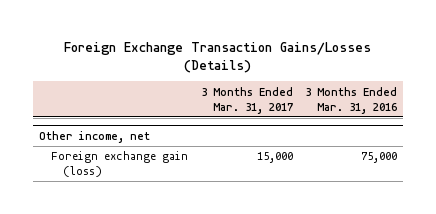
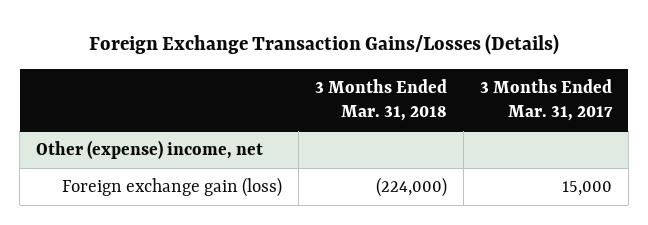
[304,86,397,114] 3 Months Ended Mar. 31, 2016 -> none
none -> [314,78,447,122] 3 Months Ended Mar. 31, 2018
[39,130,151,143] Other income, net -> [36,139,264,159] Other (expense) income, net

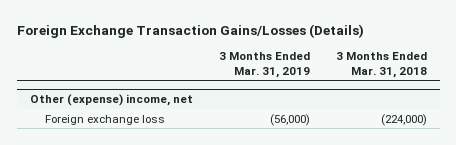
[479,78,613,122] 3 Months Ended Mar. 31, 2017 -> none
none -> [218,52,310,79] 3 Months Ended Mar. 31, 2019
[61,176,282,197] Foreign exchange gain (loss) -> [45,114,166,125] Foreign exchange loss

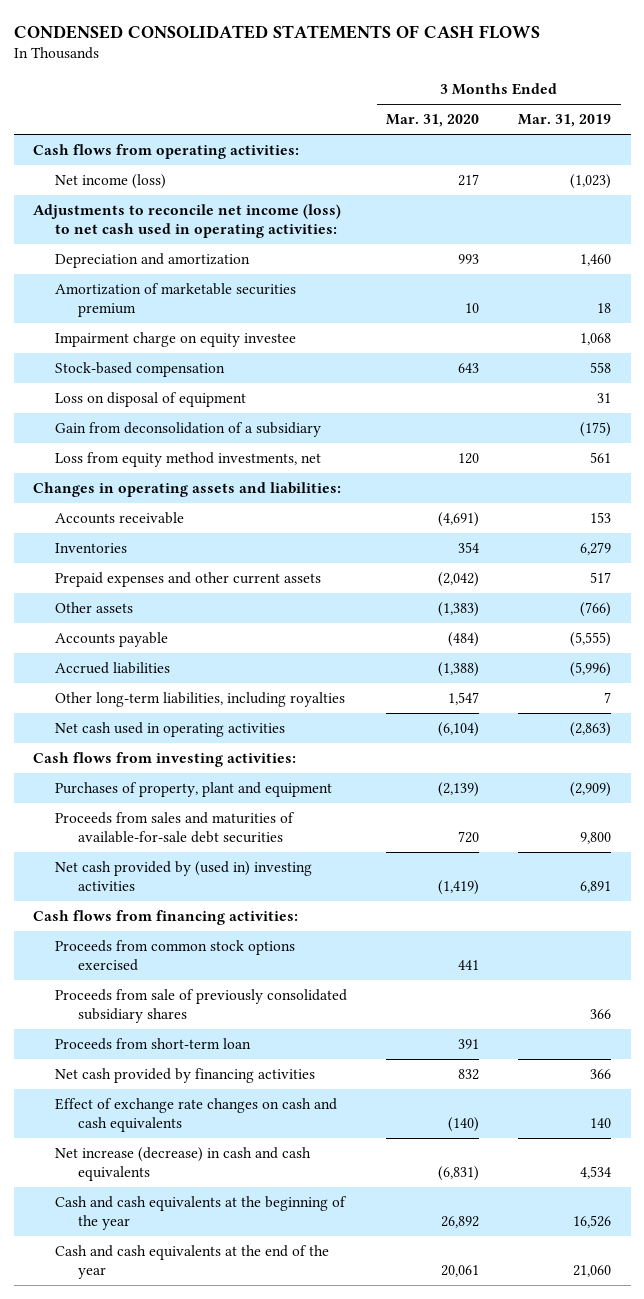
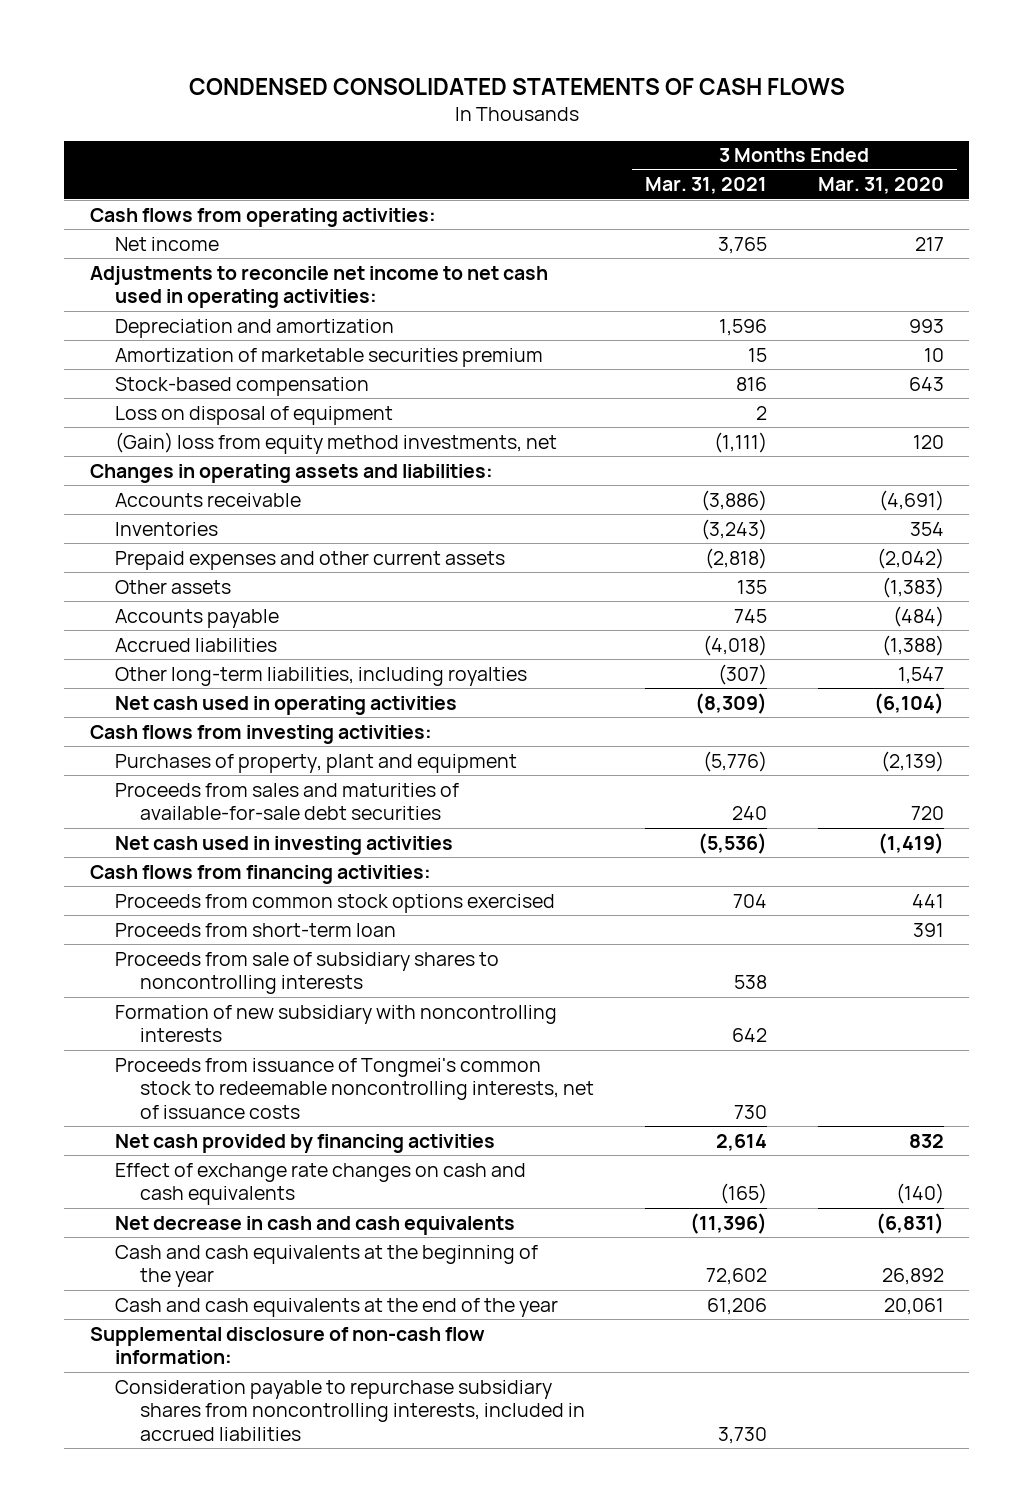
[518,114,612,128] Mar. 31, 2019 -> none
none -> [644,177,767,195] Mar. 31, 2021
[55,174,167,190] Net income (loss) -> [114,236,219,251] Net income
[33,204,342,238] Adjustments to reconcile net income (loss) to net cash used in operating activities: -> [89,265,548,309] Adjustments to reconcile net income to net cash used in operating activities:
[55,332,297,348] Impairment charge on equity investee -> none
[55,422,322,438] Gain from deconsolidation of a subsidiary -> none
[55,452,322,468] Loss from equity method investments, net -> [114,431,557,454] (Gain) loss from equity method investments, net
[55,861,313,891] Net cash provided by (used in) investing activities -> [114,835,453,855] Net cash used in investing activities
[55,989,348,1023] Proceeds from sale of previously consolidated subsidiary shares -> none
none -> [114,951,499,995] Proceeds from sale of subsidiary shares to noncontrolling interests
none -> [114,1004,557,1043] Formation of new subsidiary with noncontrolling interests
none -> [114,1057,594,1119] Proceeds from issuance of Tongmei's common stock to redeemable noncontrolling interests, net of issuance costs
[55,1147,312,1181] Net increase (decrease) in cash and cash equivalents -> [114,1215,515,1235] Net decrease in cash and cash equivalents
none -> [89,1326,485,1365] Supplemental disclosure of non-cash flow information:
none -> [114,1379,585,1441] Consideration payable to repurchase subsidiary shares from noncontrolling interests, included in accrued liabilities

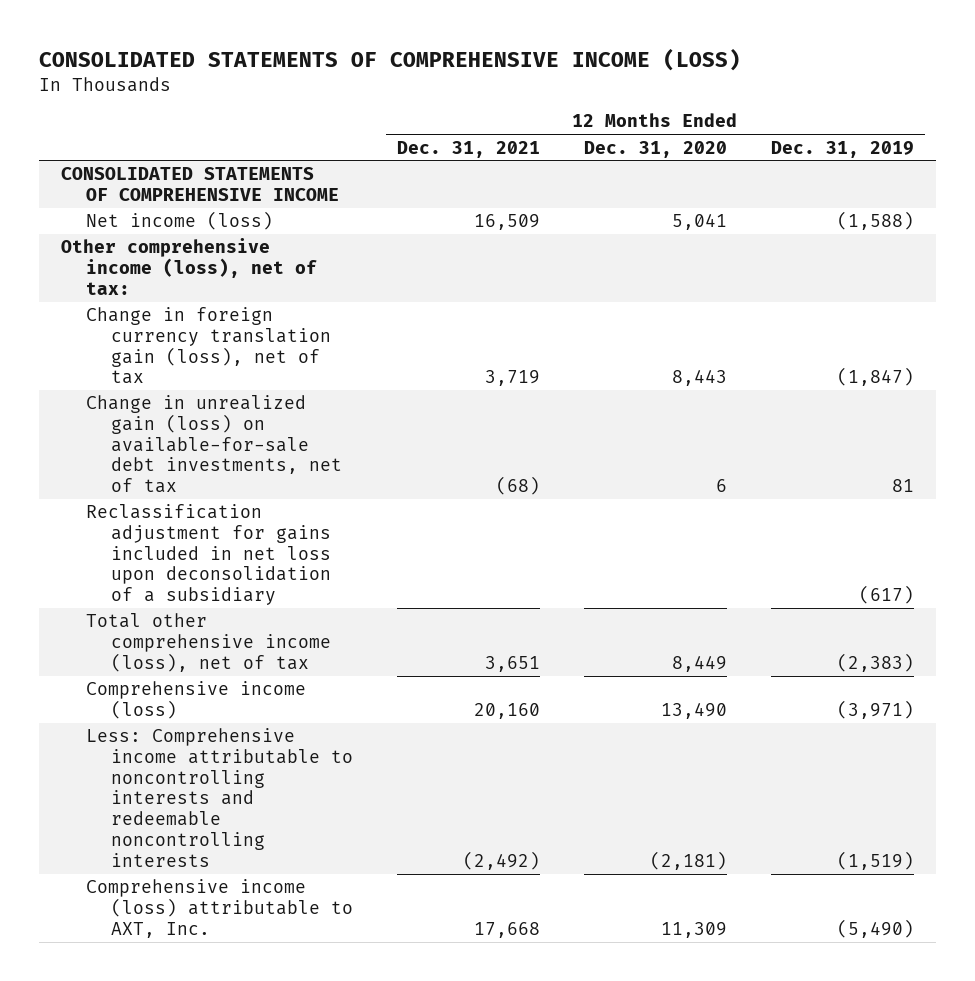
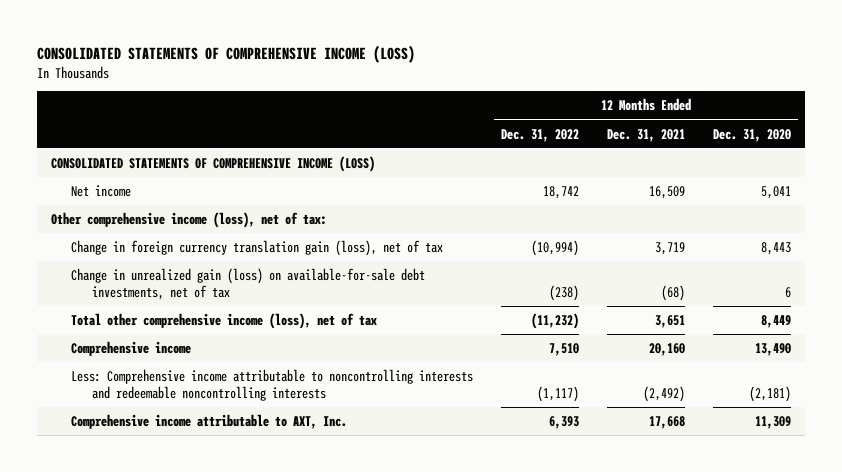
[771,140,915,158] Dec. 31, 2019 -> none
none -> [501,128,580,142] Dec. 31, 2022
[61,167,339,201] CONSOLIDATED STATEMENTS OF COMPREHENSIVE INCOME -> [50,155,375,172] CONSOLIDATED STATEMENTS OF COMPREHENSIVE INCOME (LOSS)
[85,211,273,231] Net income (loss) -> [71,184,132,197] Net income
[85,504,331,606] Reclassification adjustment for gains included in net loss upon deconsolidation of a subsidiary -> none
[85,681,306,719] Comprehensive income (loss) -> [71,340,192,356] Comprehensive income
[85,879,353,938] Comprehensive income (loss) attributable to AXT, Inc. -> [71,413,348,429] Comprehensive income attributable to AXT, Inc.

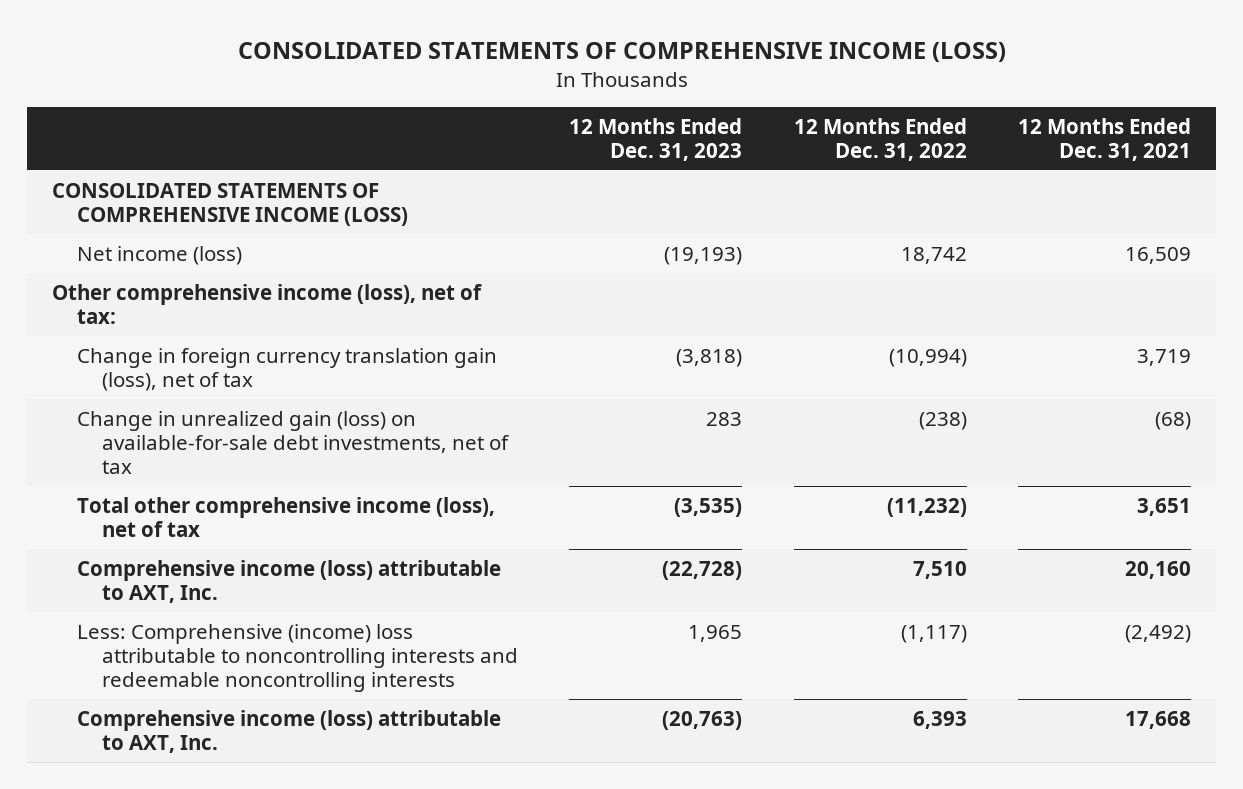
[712,128,791,142] Dec. 31, 2020 -> none
none -> [569,117,743,161] 12 Months Ended Dec. 31, 2023
[71,184,132,197] Net income -> [77,245,243,265] Net income (loss)
[71,340,192,356] Comprehensive income -> [77,559,502,603] Comprehensive income (loss) attributable to AXT, Inc.
[71,368,474,402] Less: Comprehensive income attributable to noncontrolling interests and redeemable noncontrolling interests -> [77,623,519,692] Less: Comprehensive (income) loss attributable to noncontrolling interests and redeemable noncontrolling interests
[71,413,348,429] Comprehensive income attributable to AXT, Inc. -> [77,709,502,753] Comprehensive income (loss) attributable to AXT, Inc.

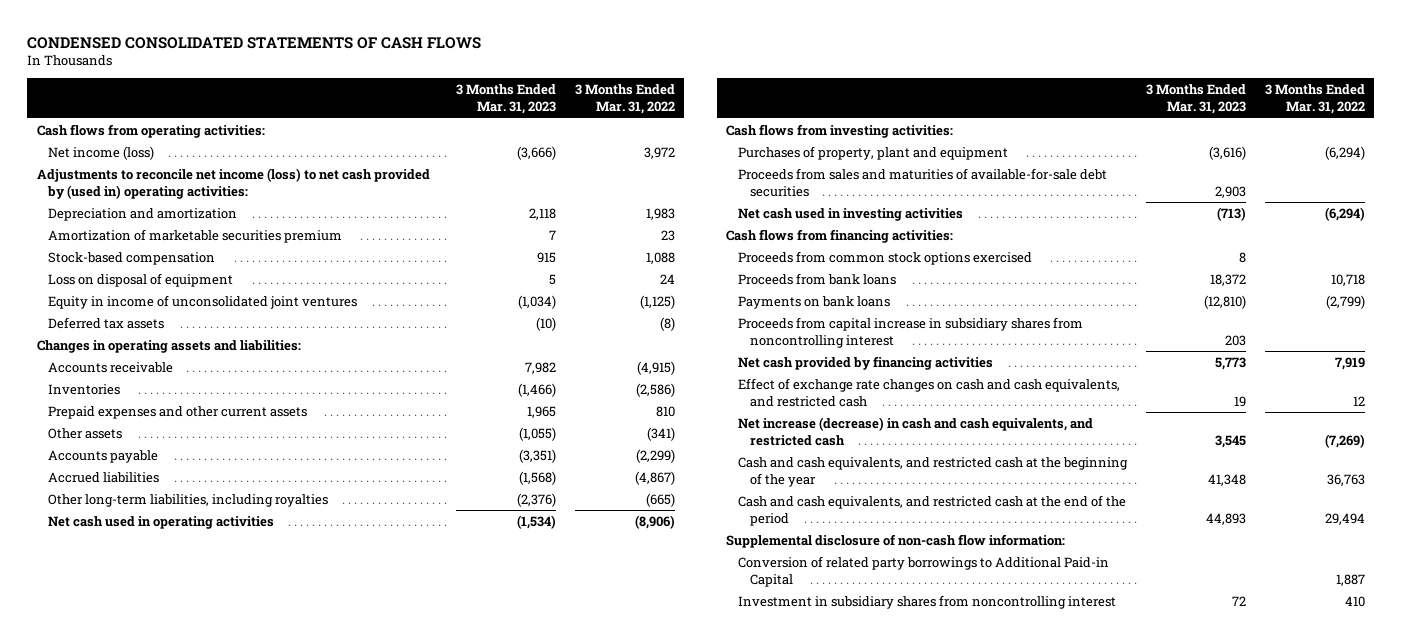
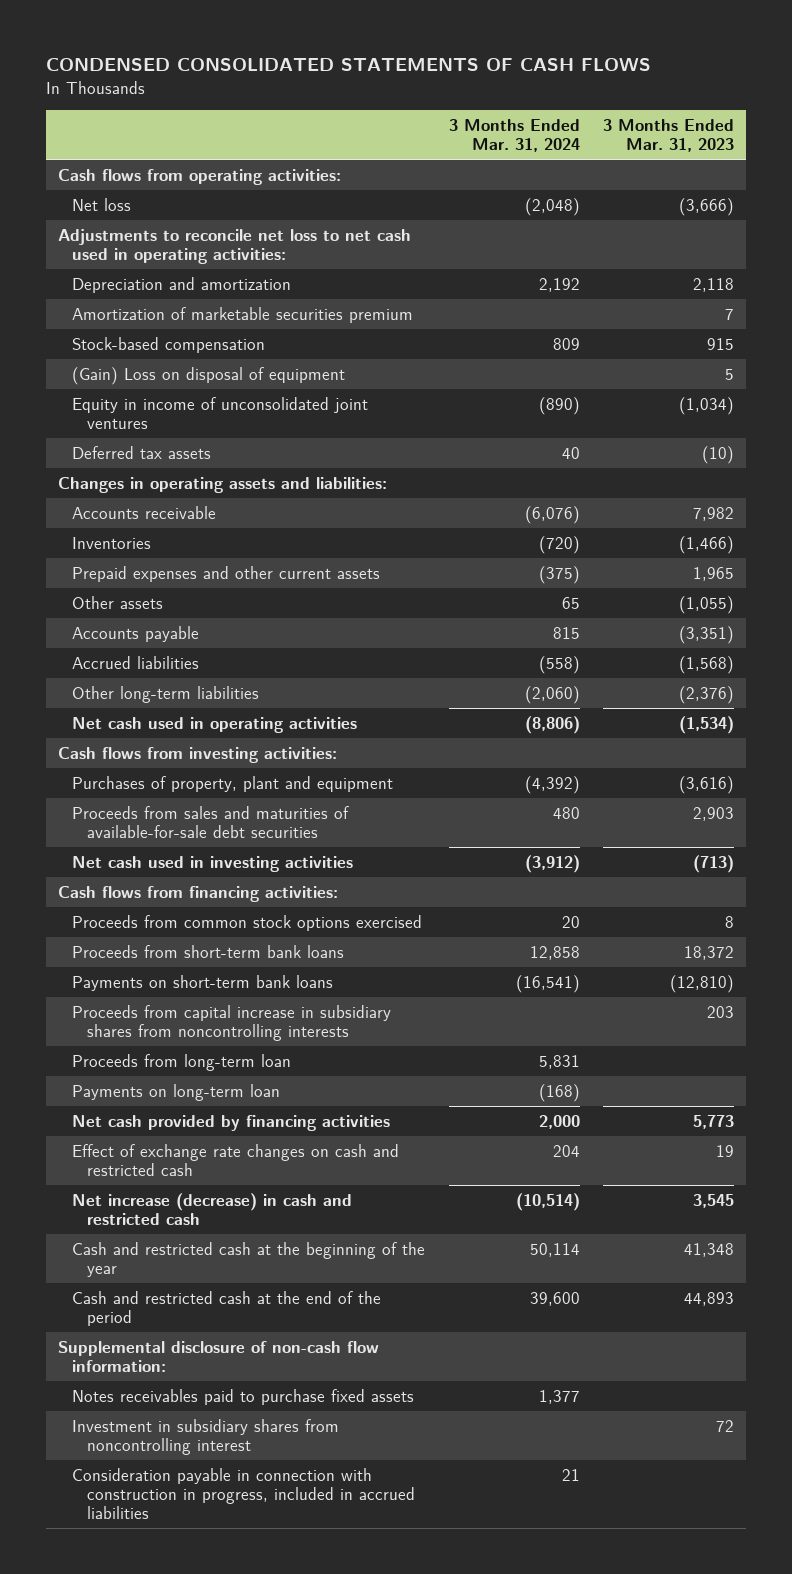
[574,84,675,115] 3 Months Ended Mar. 31, 2022 -> none
none -> [448,118,580,153] 3 Months Ended Mar. 31, 2024
[48,145,155,160] Net income (loss) -> [72,197,132,211] Net loss
[36,167,430,199] Adjustments to reconcile net income (loss) to net cash provided by (used in) operating activities: -> [57,228,411,264] Adjustments to reconcile net loss to net cash used in operating activities:
[48,272,234,287] Loss on disposal of equipment -> [72,366,346,385] (Gain) Loss on disposal of equipment
[48,493,329,507] Other long-term liabilities, including royalties -> [72,685,260,703] Other long-term liabilities
[738,272,897,285] Proceeds from bank loans -> [72,944,345,958] Proceeds from short-term bank loans
[738,295,891,309] Payments on bank loans -> [72,974,334,991] Payments on short-term bank loans
[738,316,1084,348] Proceeds from capital increase in subsidiary shares from noncontrolling interest -> [72,1004,392,1041] Proceeds from capital increase in subsidiary shares from noncontrolling interests
none -> [72,1053,292,1071] Proceeds from long-term loan
none -> [72,1083,281,1101] Payments on long-term loan
[738,377,1121,407] Effect of exchange rate changes on cash and cash equivalents, and restricted cash -> [72,1143,400,1176] Effect of exchange rate changes on cash and restricted cash
[738,416,1094,446] Net increase (decrease) in cash and cash equivalents, and restricted cash -> [72,1192,353,1225] Net increase (decrease) in cash and restricted cash
[738,456,1129,487] Cash and cash equivalents, and restricted cash at the beginning of the year -> [72,1241,426,1277] Cash and restricted cash at the beginning of the year
[738,494,1127,526] Cash and cash equivalents, and restricted cash at the end of the period -> [72,1290,382,1326] Cash and restricted cash at the end of the period
[738,555,1110,587] Conversion of related party borrowings to Additional Paid-in Capital -> none
none -> [72,1388,415,1405] Notes receivables paid to purchase fixed assets
none -> [72,1467,416,1520] Consideration payable in connection with construction in progress, included in accrued liabilities

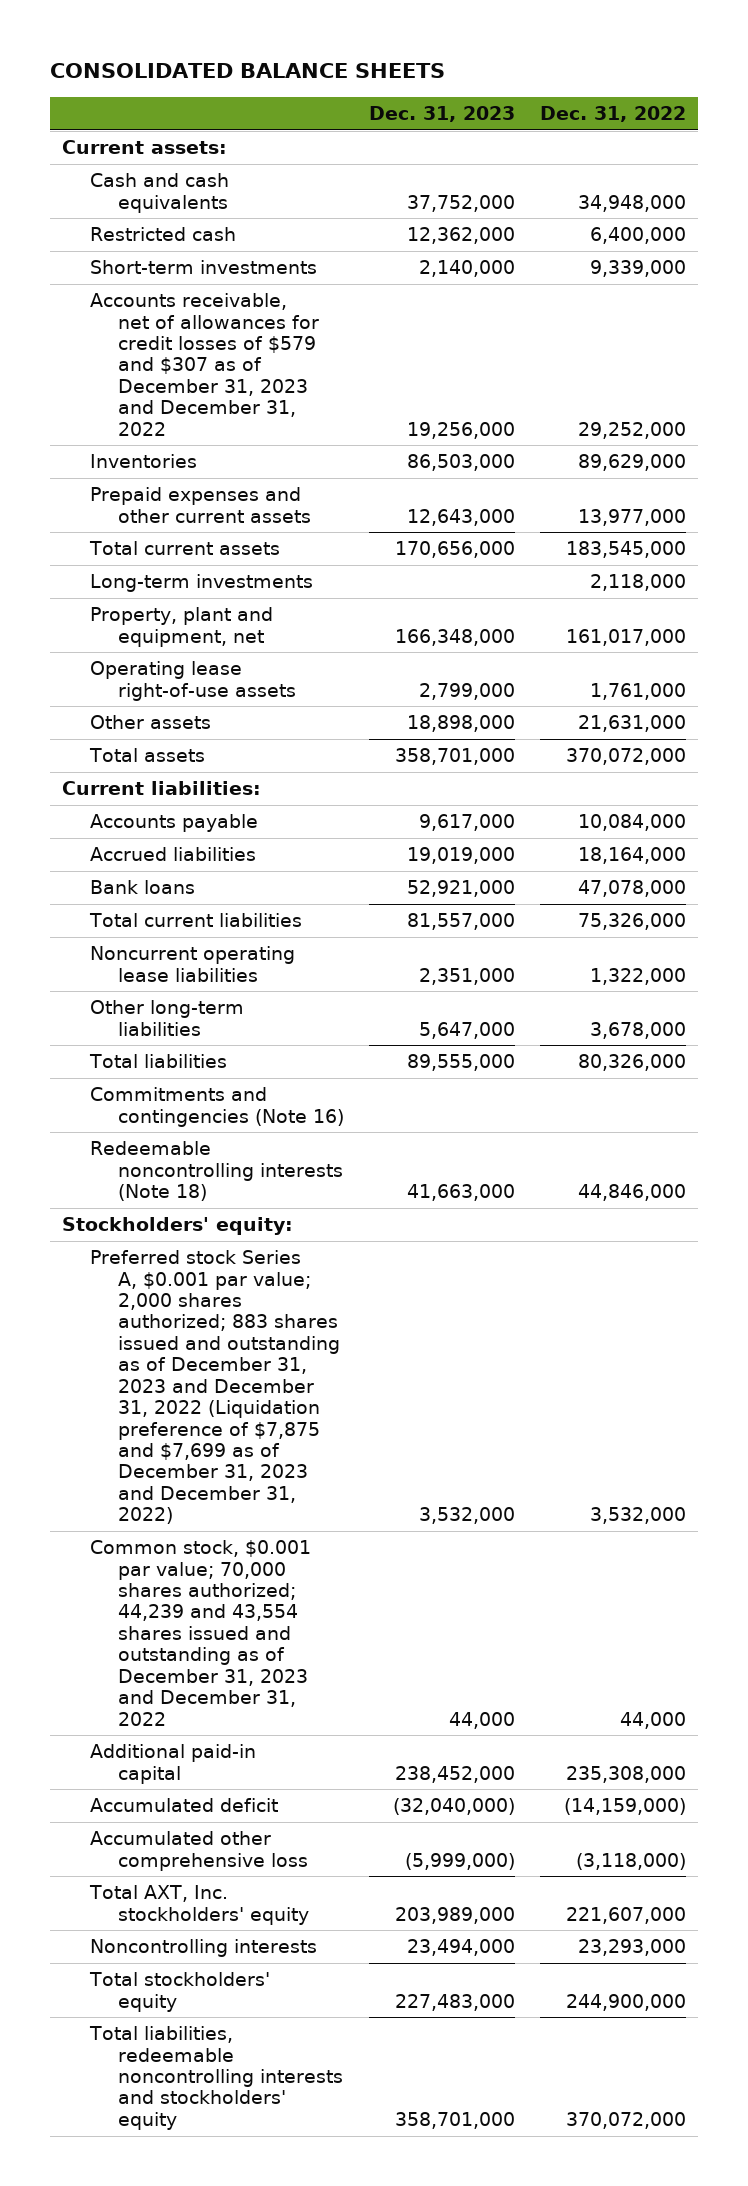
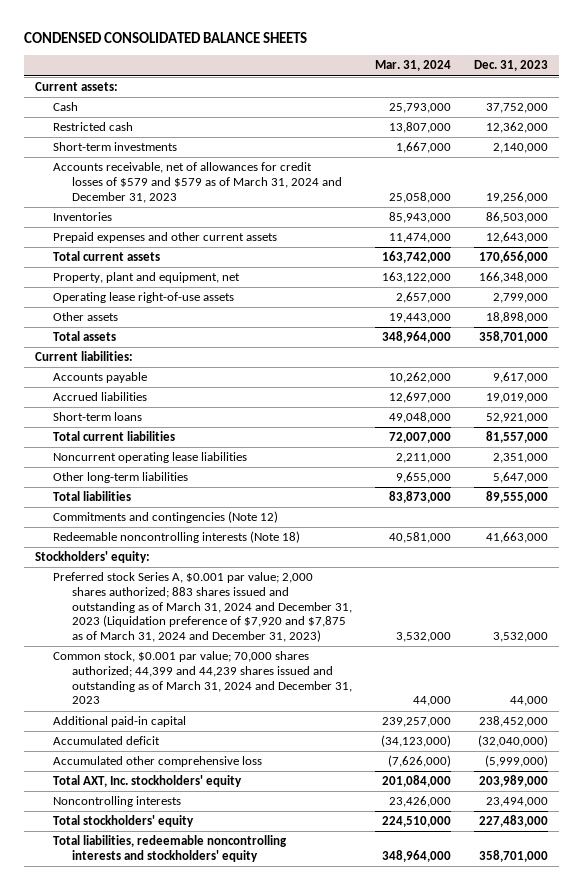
[50,63,446,79] CONSOLIDATED BALANCE SHEETS -> [23,31,307,43] CONDENSED CONSOLIDATED BALANCE SHEETS
[539,105,686,122] Dec. 31, 2022 -> none
none -> [374,60,451,72] Mar. 31, 2024
[90,173,230,213] Cash and cash equivalents -> [53,102,79,112] Cash
[90,293,320,436] Accounts receivable, net of allowances for credit losses of $579 and $307 as of December 31, 2023 and December 31, 2022 -> [53,162,342,203] Accounts receivable, net of allowances for credit losses of $579 and $579 as of March 31, 2024 and December 31, 2023
[90,574,314,593] Long-term investments -> none
[90,880,196,895] Bank loans -> [53,412,143,422] Short-term loans
[90,1087,345,1127] Commitments and contingencies (Note 16) -> [53,511,279,524] Commitments and contingencies (Note 12)
[90,1250,341,1525] Preferred stock Series A, $0.001 par value; 2,000 shares authorized; 883 shares issued and outstanding as of December 31, 2023 and December 31, 2022 (Liquidation preference of $7,875 and $7,699 as of December 31, 2023 and December 31, 2022) -> [53,572,352,643] Preferred stock Series A, $0.001 par value; 2,000 shares authorized; 883 shares issued and outstanding as of March 31, 2024 and December 31, 2023 (Liquidation preference of $7,920 and $7,875 as of March 31, 2024 and December 31, 2023)
[90,1540,312,1726] Common stock, $0.001 par value; 70,000 shares authorized; 44,239 and 43,554 shares issued and outstanding as of December 31, 2023 and December 31, 2022 -> [53,651,352,705] Common stock, $0.001 par value; 70,000 shares authorized; 44,399 and 44,239 shares issued and outstanding as of March 31, 2024 and December 31, 2023

